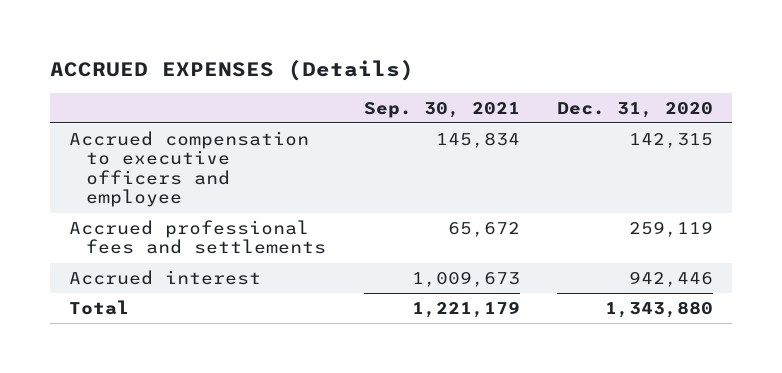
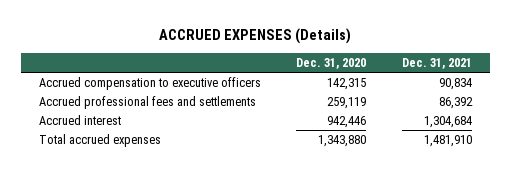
[363,101,520,118] Sep. 30, 2021 -> none
none -> [402,58,473,70] Dec. 31, 2021
[68,131,309,208] Accrued compensation to executive officers and employee -> [38,77,261,91] Accrued compensation to executive officers
[68,300,129,316] Total -> [38,134,161,148] Total accrued expenses

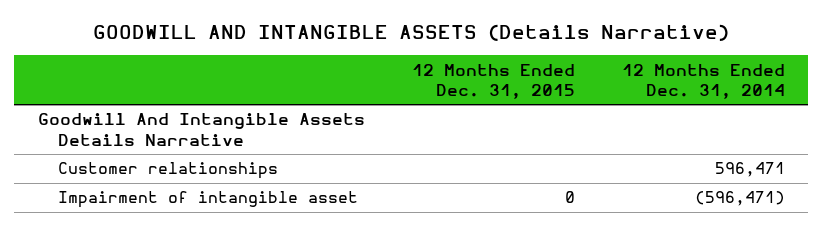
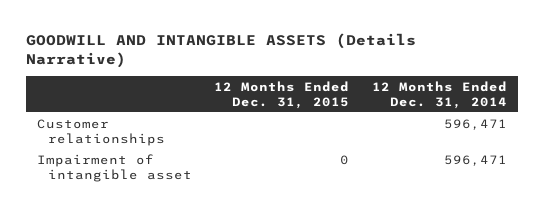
[37,113,365,146] Goodwill And Intangible Assets Details Narrative -> none
[694,191,785,207] (596,471) -> [443,154,507,166] 596,471

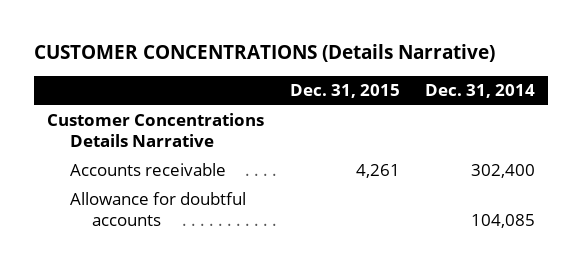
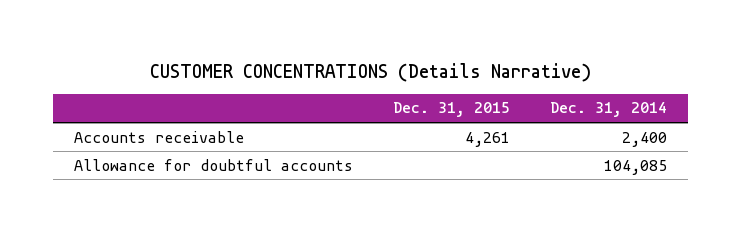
[46,113,264,148] Customer Concentrations Details Narrative -> none
[471,164,536,179] 302,400 -> [622,131,668,147] 2,400

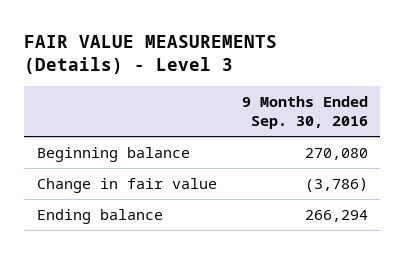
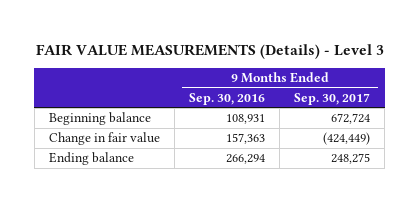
none -> [294,92,371,105] Sep. 30, 2017
[304,147,368,160] 270,080 -> [226,114,266,125] 108,931
[304,177,368,192] (3,786) -> [226,133,266,145] 157,363

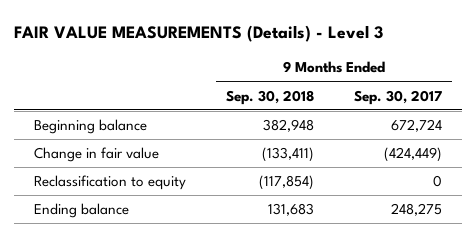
[189,92,266,105] Sep. 30, 2016 -> none
none -> [226,89,315,105] Sep. 30, 2018
none -> [34,175,187,191] Reclassification to equity

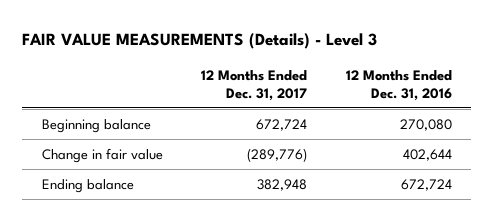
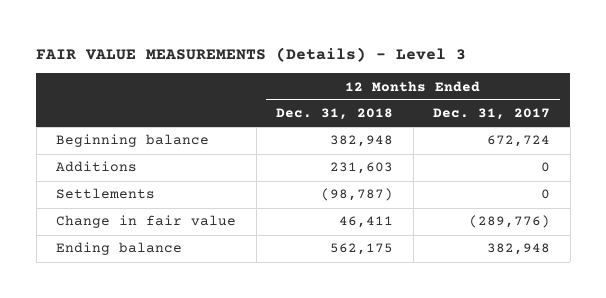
[345,69,452,101] 12 Months Ended Dec. 31, 2016 -> none
none -> [276,108,394,121] Dec. 31, 2018
none -> [56,161,138,173] Additions
none -> [56,188,156,200] Settlements

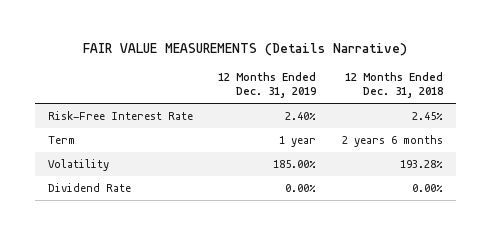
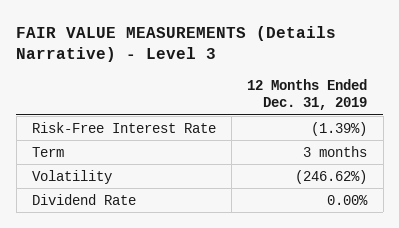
[83,42,408,56] FAIR VALUE MEASUREMENTS (Details Narrative) -> [16,25,337,63] FAIR VALUE MEASUREMENTS (Details Narrative) - Level 3
[344,71,443,99] 12 Months Ended Dec. 31, 2018 -> none
[285,112,317,121] 2.40% -> [311,121,368,136] (1.39%)
[279,136,317,148] 1 year -> [303,145,368,157] 3 months
[273,160,317,169] 185.00% -> [295,169,368,184] (246.62%)

